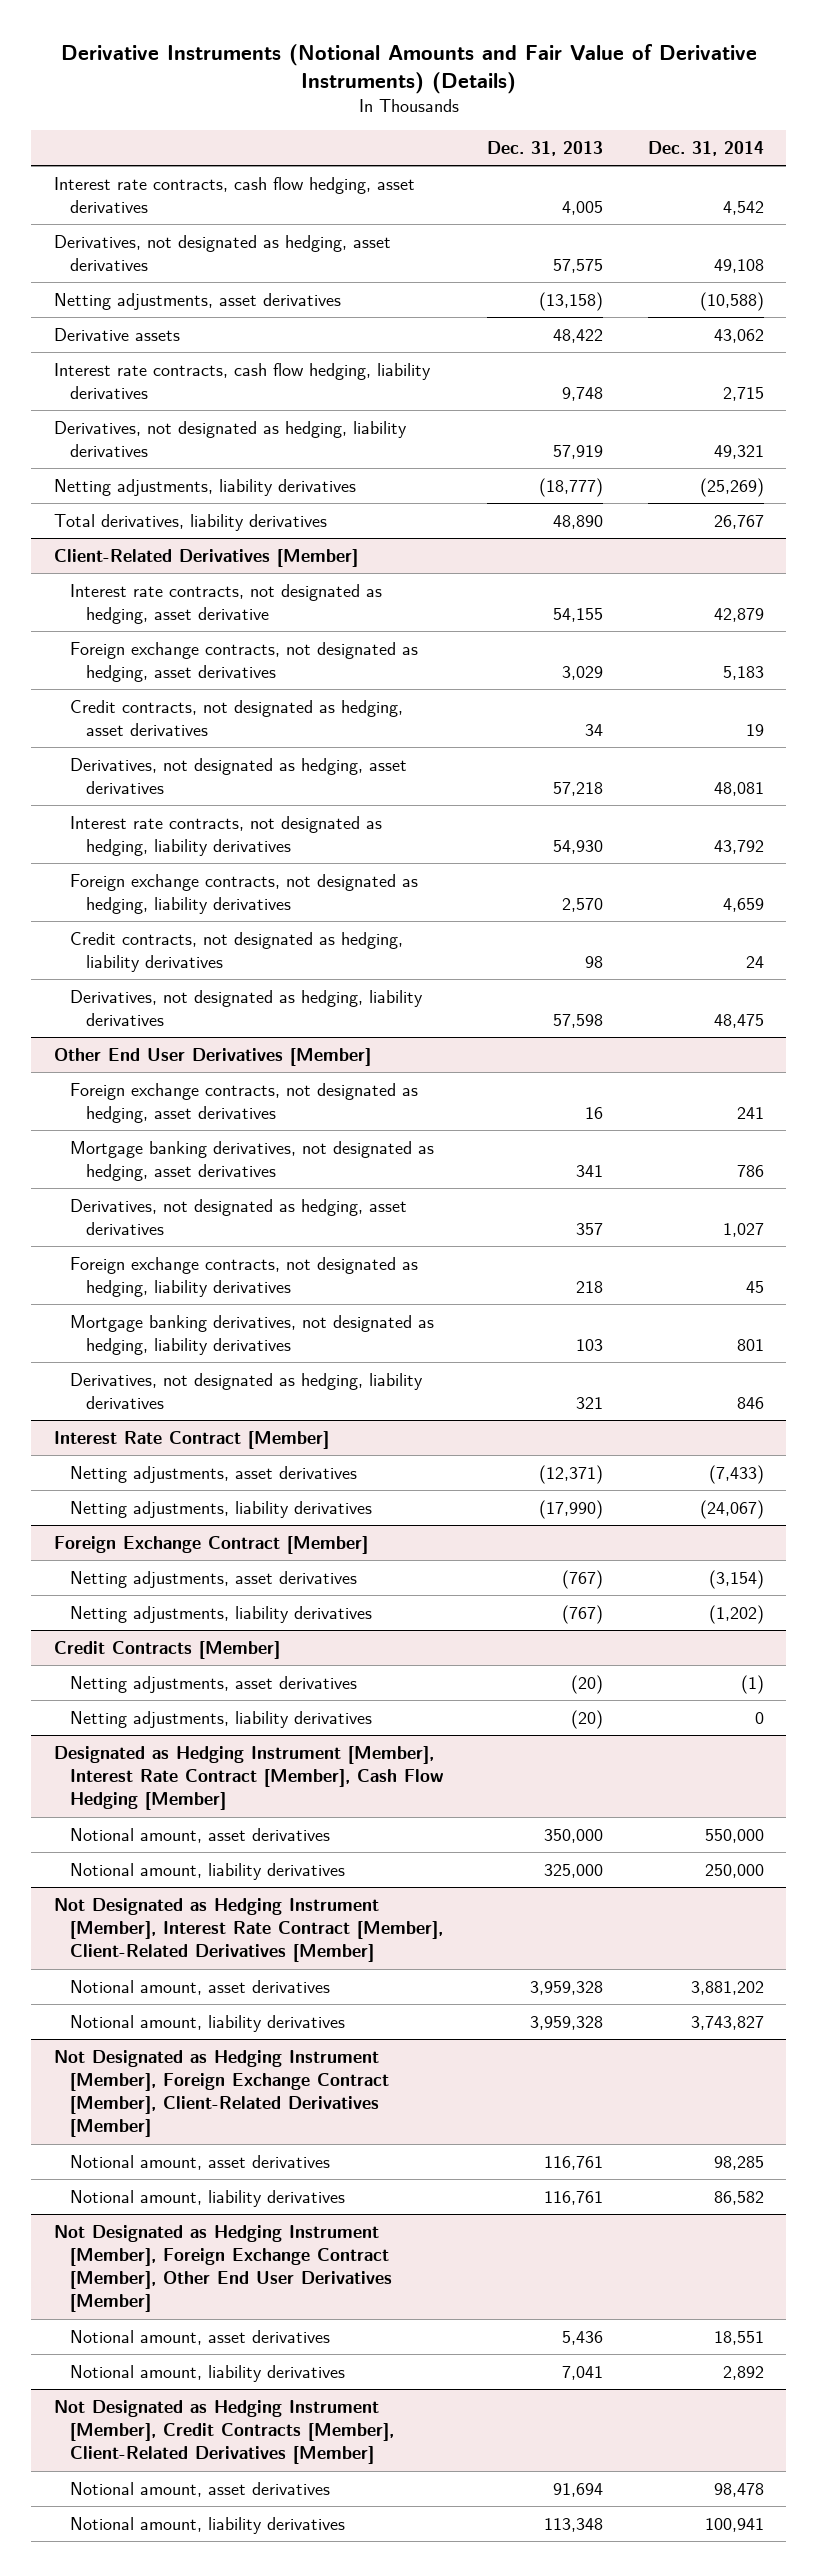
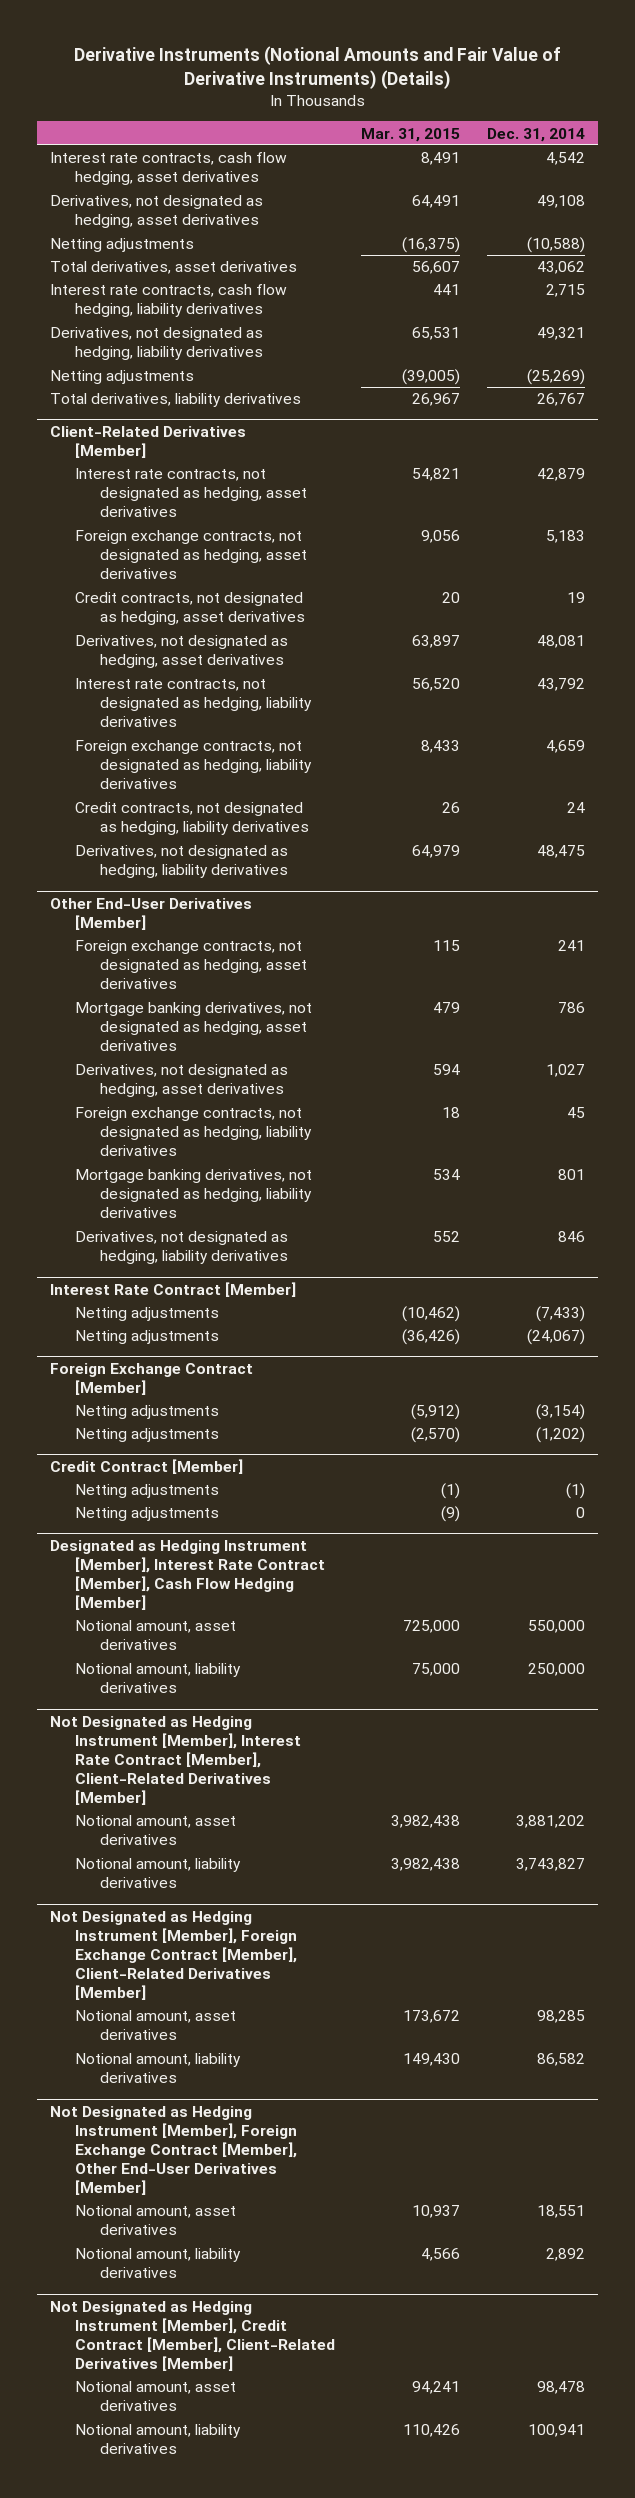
[487,141,604,157] Dec. 31, 2013 -> none
none -> [361,127,461,142] Mar. 31, 2015
[53,292,341,310] Netting adjustments, asset derivatives -> [50,238,195,253] Netting adjustments
[53,327,180,341] Derivative assets -> [50,261,298,275] Total derivatives, asset derivatives
[53,478,356,496] Netting adjustments, liability derivatives -> [50,370,195,385] Netting adjustments
[69,583,382,625] Interest rate contracts, not designated as hedging, asset derivative -> [75,468,307,518] Interest rate contracts, not designated as hedging, asset derivatives
[53,1047,371,1066] Other End User Derivatives [Member] -> [50,897,253,930] Other End-User Derivatives [Member]
[69,1465,357,1483] Netting adjustments, asset derivatives -> [75,1307,220,1322] Netting adjustments
[69,1500,372,1518] Netting adjustments, liability derivatives -> [75,1330,220,1345] Netting adjustments
[69,1570,357,1588] Netting adjustments, asset derivatives -> [75,1405,220,1420] Netting adjustments
[69,1605,372,1623] Netting adjustments, liability derivatives -> [75,1428,220,1443] Netting adjustments
[53,1640,280,1659] Credit Contracts [Member] -> [50,1458,244,1474] Credit Contract [Member]
[69,1675,357,1693] Netting adjustments, asset derivatives -> [75,1484,220,1499] Netting adjustments
[69,1710,372,1728] Netting adjustments, liability derivatives -> [75,1507,220,1522] Netting adjustments
[53,2224,392,2313] Not Designated as Hedging Instrument [Member], Foreign Exchange Contract [Member], Other End User Derivatives [Member] -> [50,2105,298,2196] Not Designated as Hedging Instrument [Member], Foreign Exchange Contract [Member], Other End-User Derivatives [Member]
[53,2399,394,2465] Not Designated as Hedging Instrument [Member], Credit Contracts [Member], Client-Related Derivatives [Member] -> [50,2300,336,2372] Not Designated as Hedging Instrument [Member], Credit Contract [Member], Client-Related Derivatives [Member]

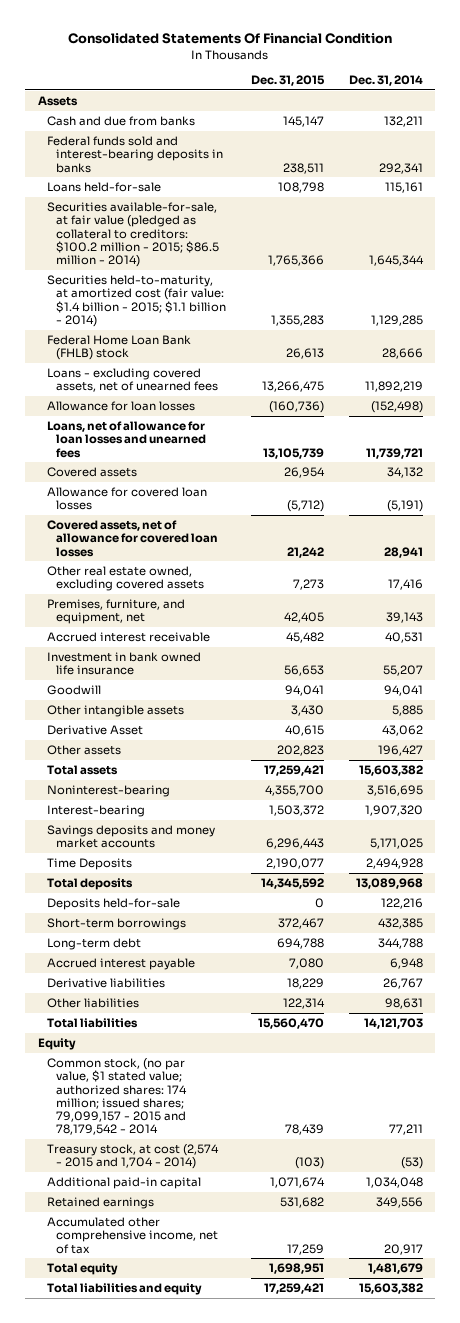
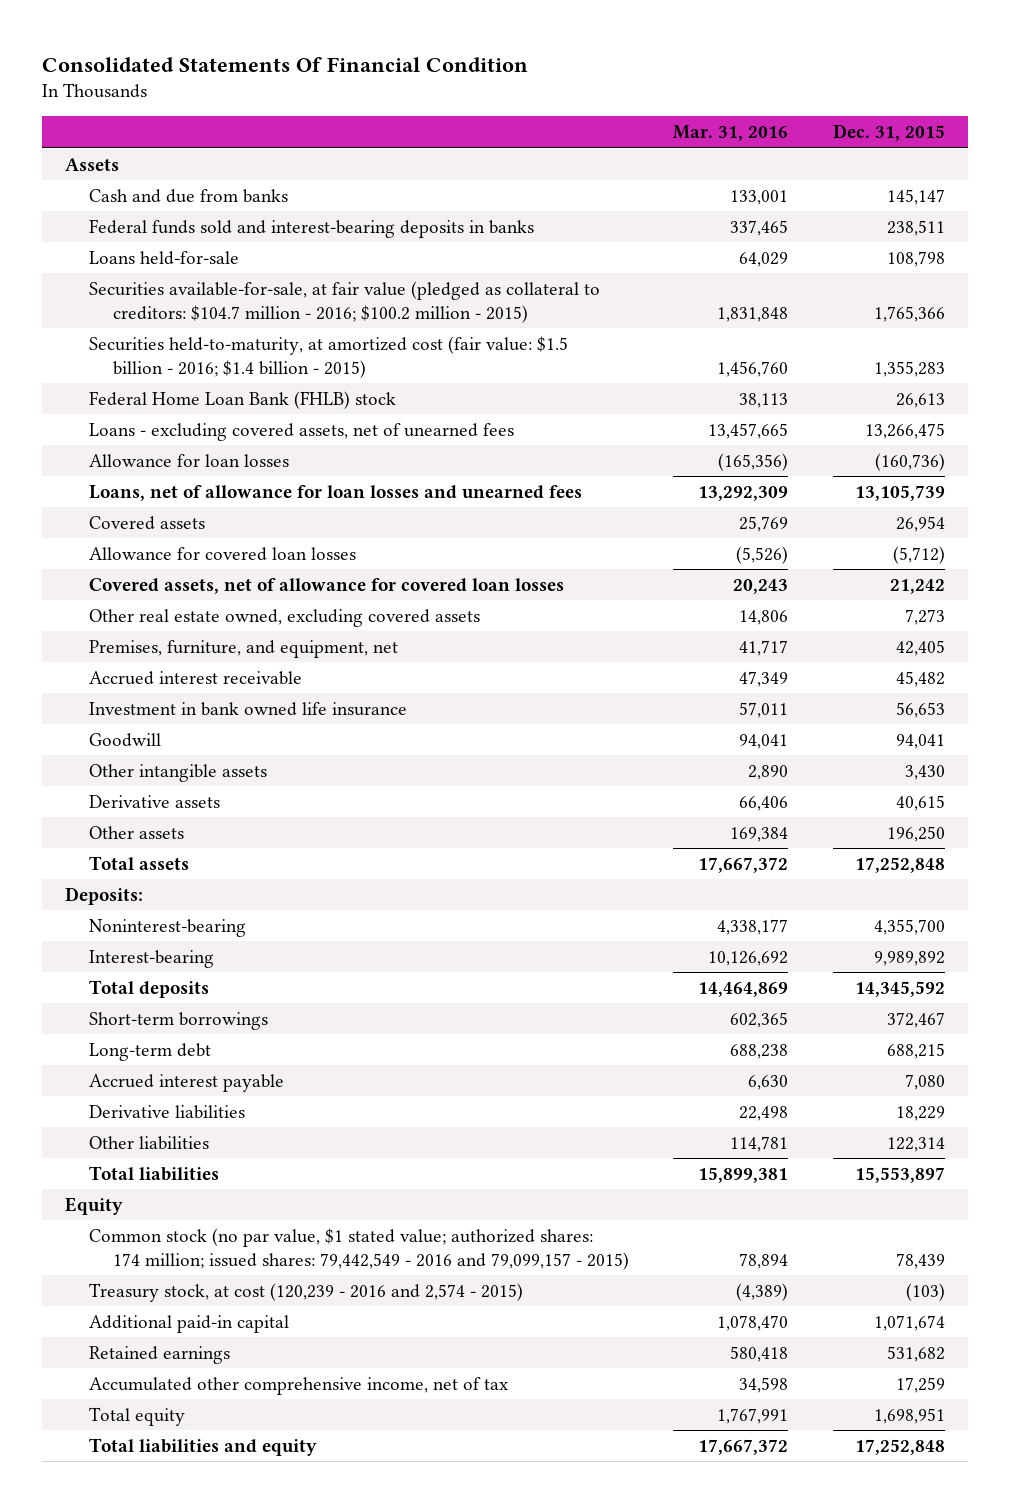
[348,75,423,87] Dec. 31, 2014 -> none
none -> [673,125,789,142] Mar. 31, 2016
[46,202,220,267] Securities available-for-sale, at fair value (pledged as collateral to creditors: $100.2 million - 2015; $86.5 million - 2014) -> [88,280,600,323] Securities available-for-sale, at fair value (pledged as collateral to creditors: $104.7 million - 2016; $100.2 million - 2015)
[46,275,227,327] Securities held-to-maturity, at amortized cost (fair value: $1.4 billion - 2015; $1.1 billion - 2014) -> [88,335,568,378] Securities held-to-maturity, at amortized cost (fair value: $1.5 billion - 2016; $1.4 billion - 2015)
[46,725,143,736] Derivative Asset -> [88,794,220,808] Derivative assets
[276,745,324,757] 202,823 -> [887,825,946,842] 196,250
[263,765,324,777] 17,259,421 -> [855,856,946,873] 17,252,848
none -> [64,886,143,905] Deposits:
[46,825,215,849] Savings deposits and money market accounts -> none
[46,858,132,871] Time Deposits -> none
[268,805,324,817] 1,503,372 -> [874,950,946,966] 9,989,892
[46,898,180,911] Deposits held-for-sale -> none
[276,938,324,950] 694,788 -> [887,1042,946,1059] 688,215
[257,1018,324,1030] 15,560,470 -> [855,1166,946,1183] 15,553,897
[46,1058,188,1136] Common stock, (no par value, $1 stated value; authorized shares: 174 million; issued shares; 79,099,157 - 2015 and 78,179,542 - 2014 -> [88,1227,629,1270] Common stock (no par value, $1 stated value; authorized shares: 174 million; issued shares: 79,442,549 - 2016 and 79,099,157 - 2015)
[46,1144,219,1170] Treasury stock, at cost (2,574 - 2015 and 1,704 - 2014) -> [88,1282,523,1302] Treasury stock, at cost (120,239 - 2016 and 2,574 - 2015)
[263,1283,324,1295] 17,259,421 -> [855,1438,946,1455] 17,252,848

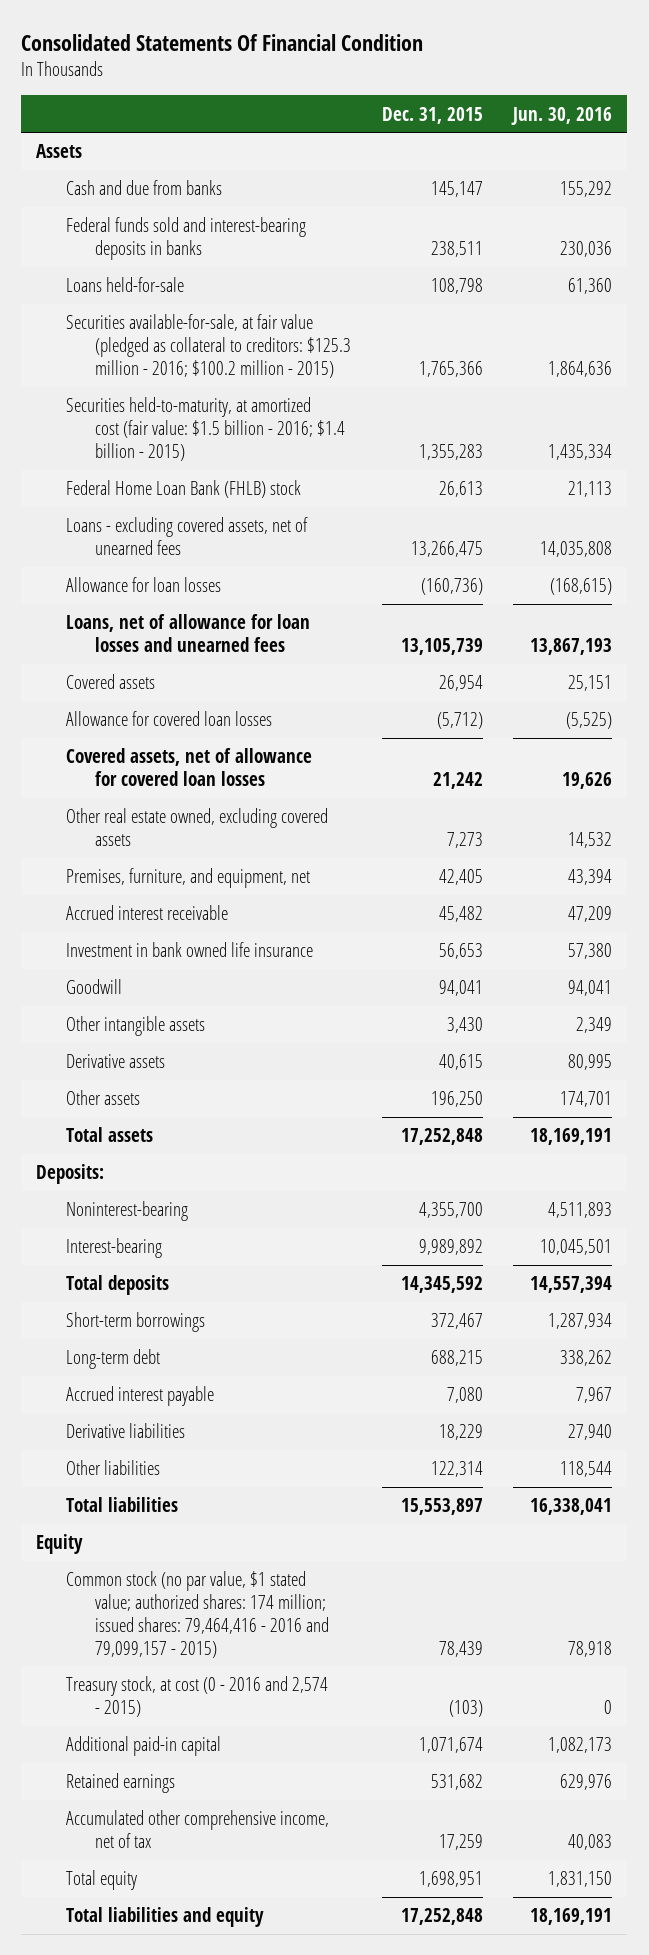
[673,125,789,142] Mar. 31, 2016 -> none
none -> [511,106,613,125] Jun. 30, 2016
[88,280,600,323] Securities available-for-sale, at fair value (pledged as collateral to creditors: $104.7 million - 2016; $100.2 million - 2015) -> [65,314,352,378] Securities available-for-sale, at fair value (pledged as collateral to creditors: $125.3 million - 2016; $100.2 million - 2015)
[88,1227,629,1270] Common stock (no par value, $1 stated value; authorized shares: 174 million; issued shares: 79,442,549 - 2016 and 79,099,157 - 2015) -> [65,1571,330,1658] Common stock (no par value, $1 stated value; authorized shares: 174 million; issued shares: 79,464,416 - 2016 and 79,099,157 - 2015)
[88,1282,523,1302] Treasury stock, at cost (120,239 - 2016 and 2,574 - 2015) -> [65,1676,328,1718] Treasury stock, at cost (0 - 2016 and 2,574 - 2015)

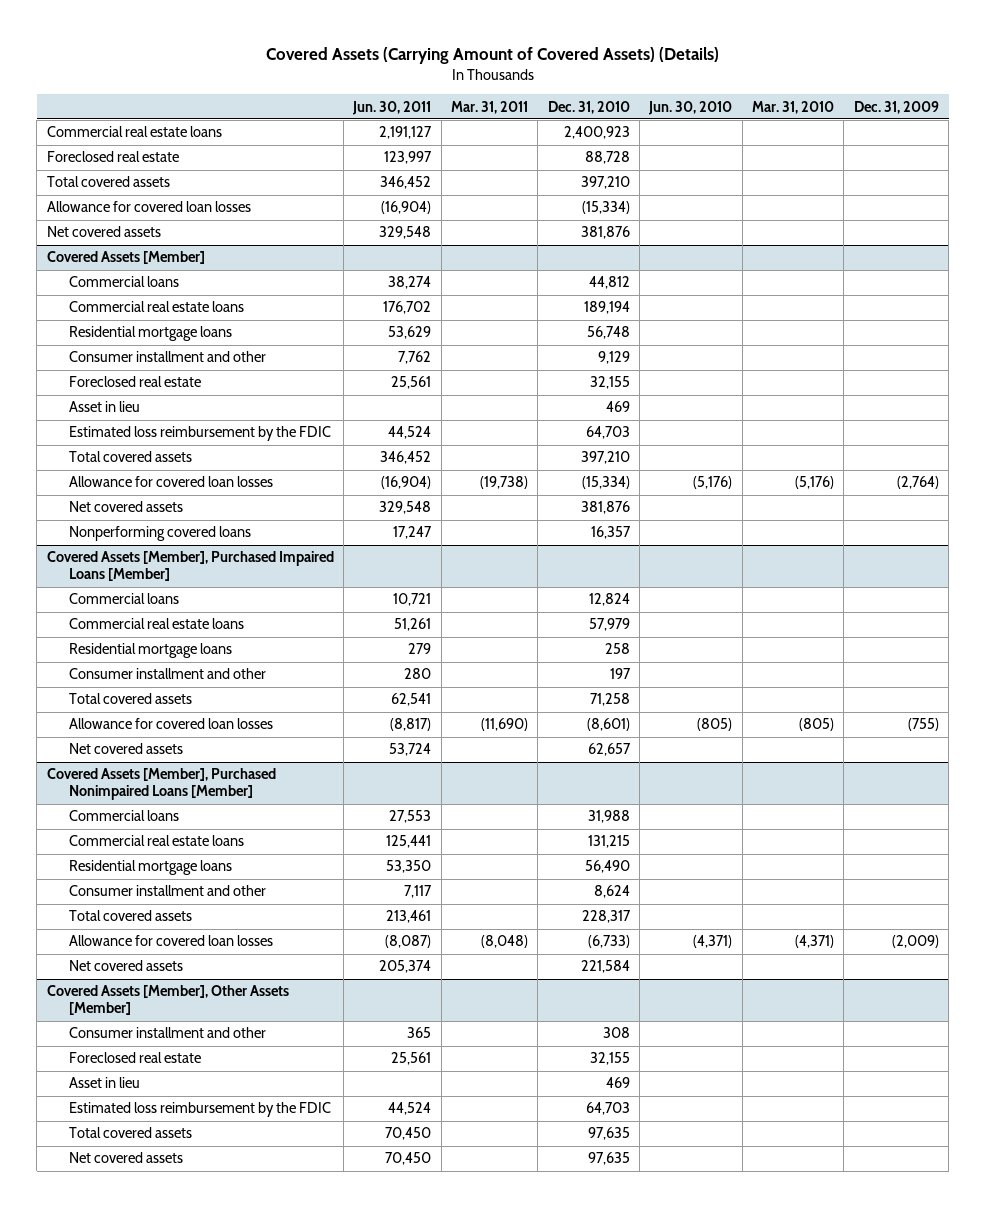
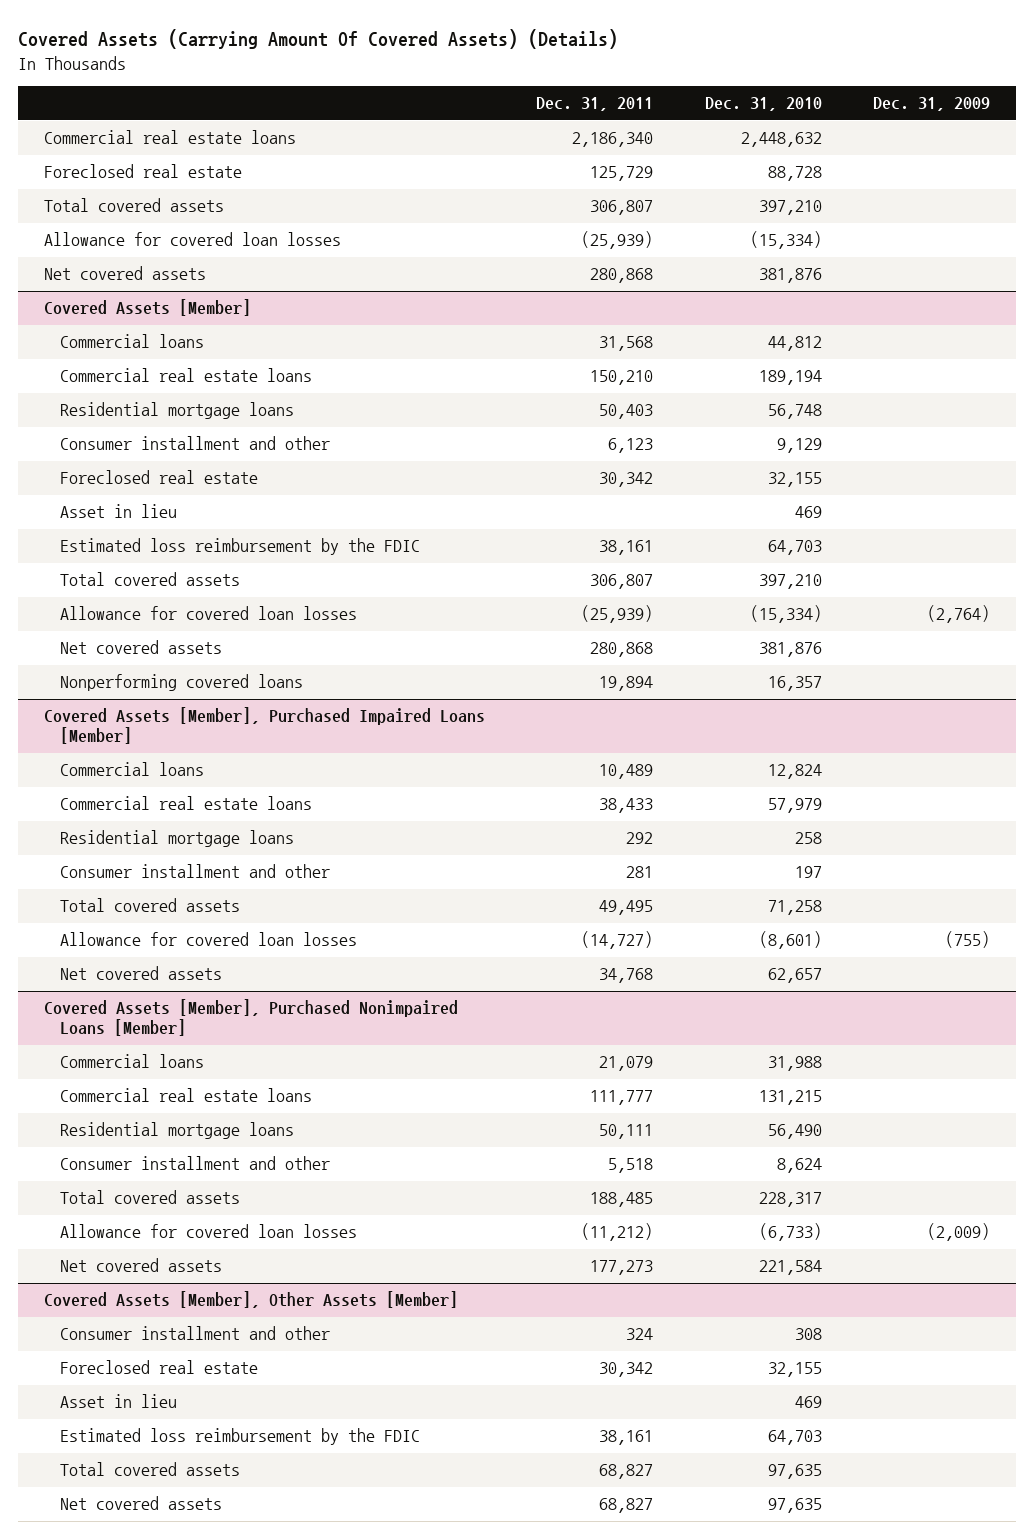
[265,46,719,64] Covered Assets (Carrying Amount of Covered Assets) (Details) -> [18,29,619,50] Covered Assets (Carrying Amount Of Covered Assets) (Details)
[352,100,432,115] Jun. 30, 2011 -> none
[451,100,529,114] Mar. 31, 2011 -> none
[648,100,733,115] Jun. 30, 2010 -> none
[752,100,835,114] Mar. 31, 2010 -> none
none -> [536,97,654,112] Dec. 31, 2011
[563,126,630,140] 2,400,923 -> [740,132,822,148] 2,448,632

